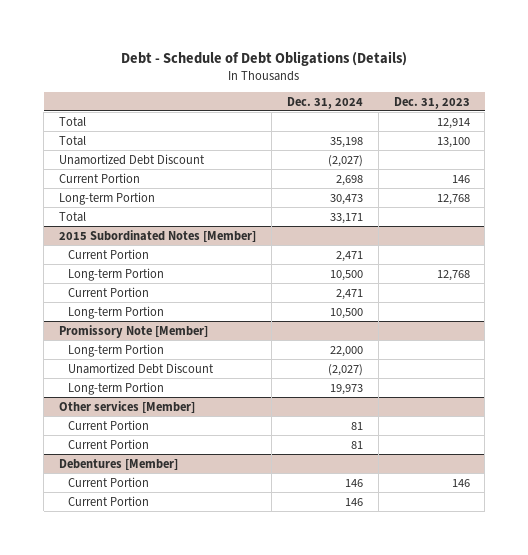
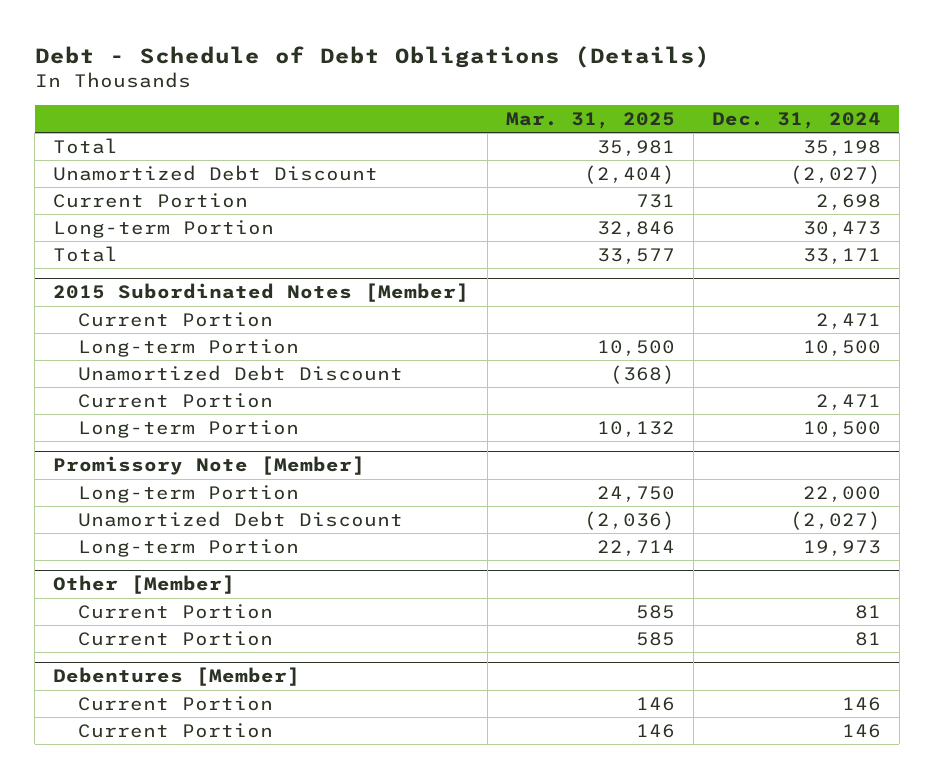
[393,96,470,109] Dec. 31, 2023 -> none
none -> [506,111,676,129] Mar. 31, 2025
[58,116,86,127] Total -> none
none -> [78,364,404,381] Unamortized Debt Discount
[58,400,195,413] Other services [Member] -> [53,575,236,595] Other [Member]

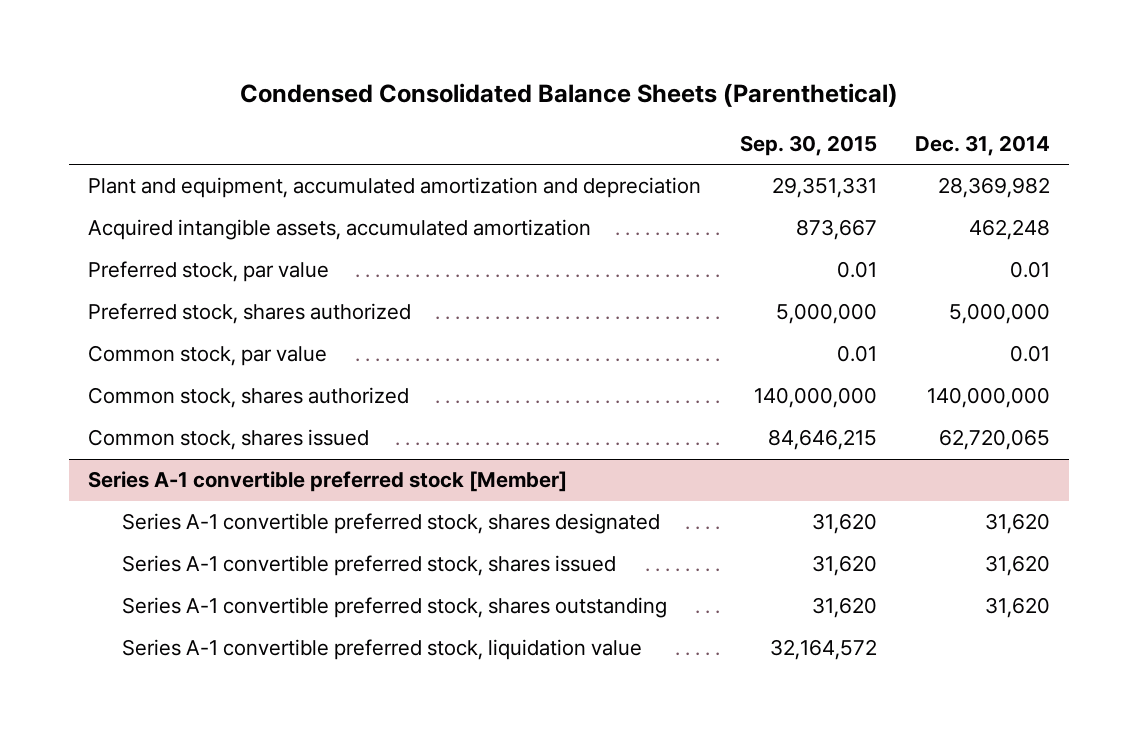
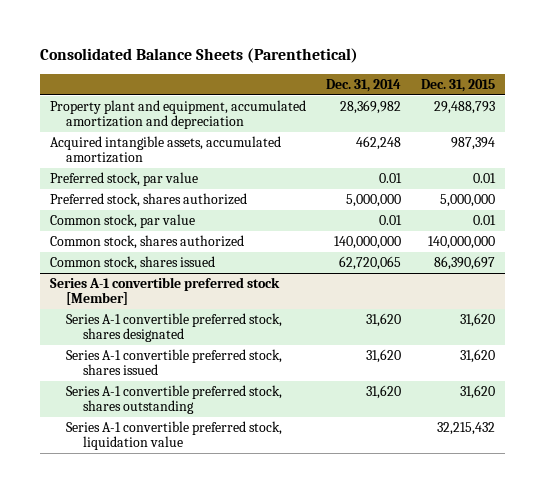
[240,82,899,107] Condensed Consolidated Balance Sheets (Parenthetical) -> [39,48,358,64] Consolidated Balance Sheets (Parenthetical)
[739,135,877,157] Sep. 30, 2015 -> none
none -> [420,78,495,92] Dec. 31, 2015
[88,177,702,199] Plant and equipment, accumulated amortization and depreciation -> [49,100,306,130] Property plant and equipment, accumulated amortization and depreciation

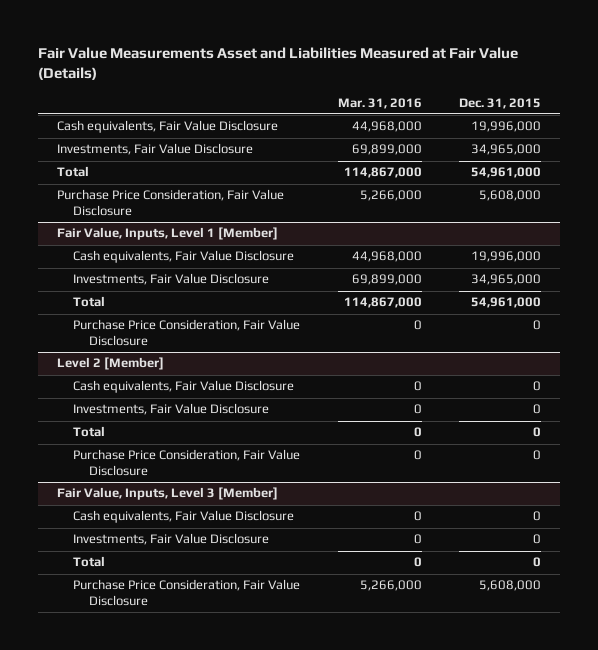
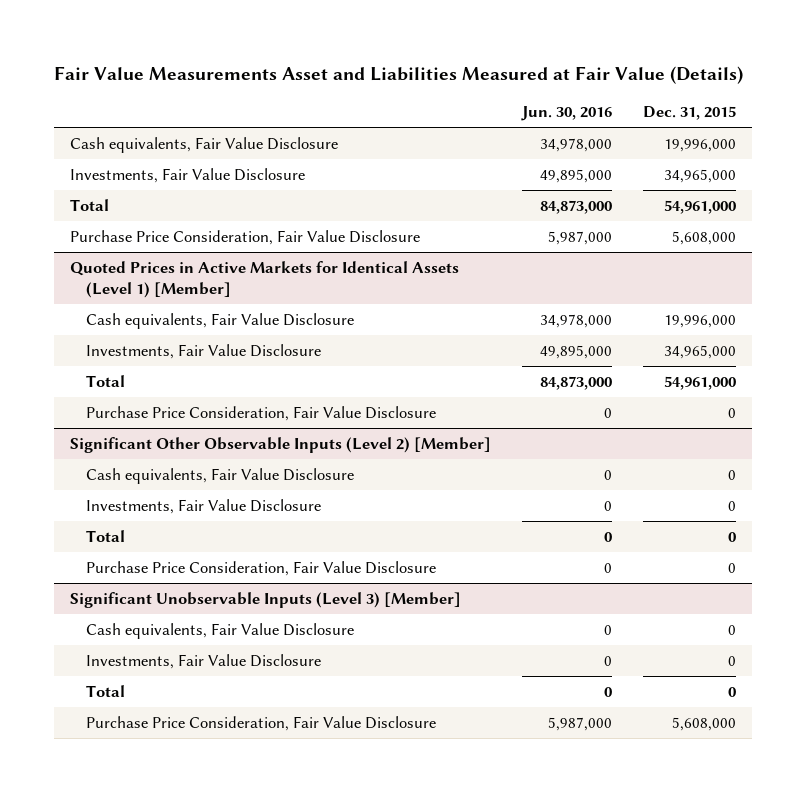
[337,97,422,109] Mar. 31, 2016 -> none
none -> [521,106,613,122] Jun. 30, 2016
[57,227,279,241] Fair Value, Inputs, Level 1 [Member] -> [69,260,459,298] Quoted Prices in Active Markets for Identical Assets (Level 1) [Member]
[57,357,165,371] Level 2 [Member] -> [69,436,491,453] Significant Other Observable Inputs (Level 2) [Member]
[57,487,279,501] Fair Value, Inputs, Level 3 [Member] -> [69,591,461,608] Significant Unobservable Inputs (Level 3) [Member]

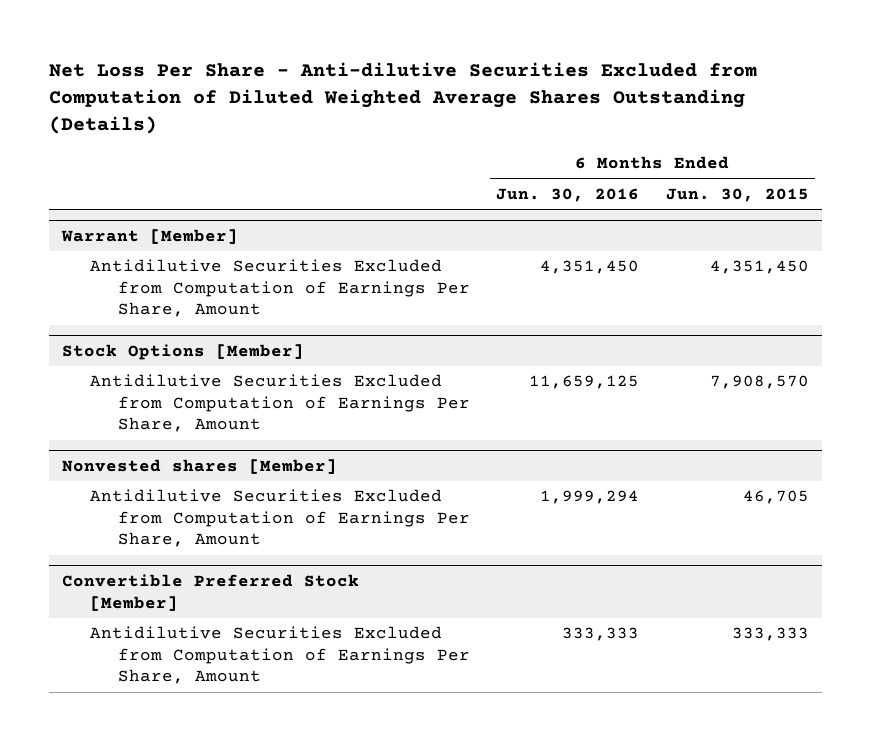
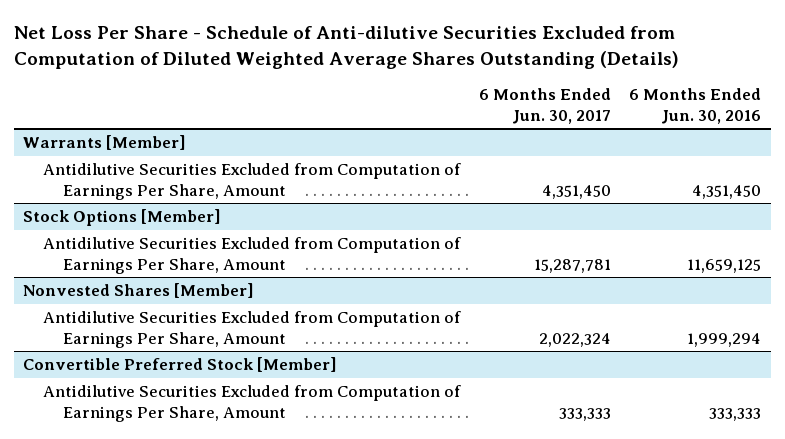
[48,61,757,135] Net Loss Per Share - Anti-dilutive Securities Excluded from Computation of Diluted Weighted Average Shares Outstanding (Details) -> [13,26,679,69] Net Loss Per Share - Schedule of Anti-dilutive Securities Excluded from Computation of Diluted Weighted Average Shares Outstanding (Details)
[665,188,809,203] Jun. 30, 2015 -> none
none -> [478,87,611,124] 6 Months Ended Jun. 30, 2017
[60,229,238,245] Warrant [Member] -> [23,134,187,150] Warrants [Member]
[61,459,337,475] Nonvested shares [Member] -> [23,282,255,298] Nonvested Shares [Member]

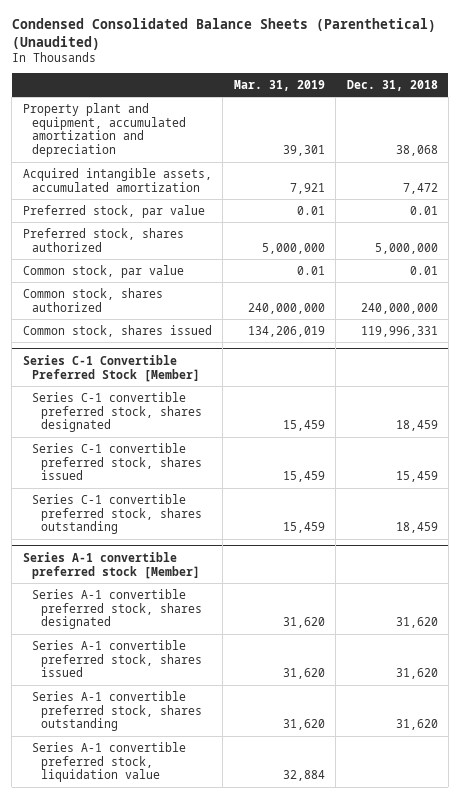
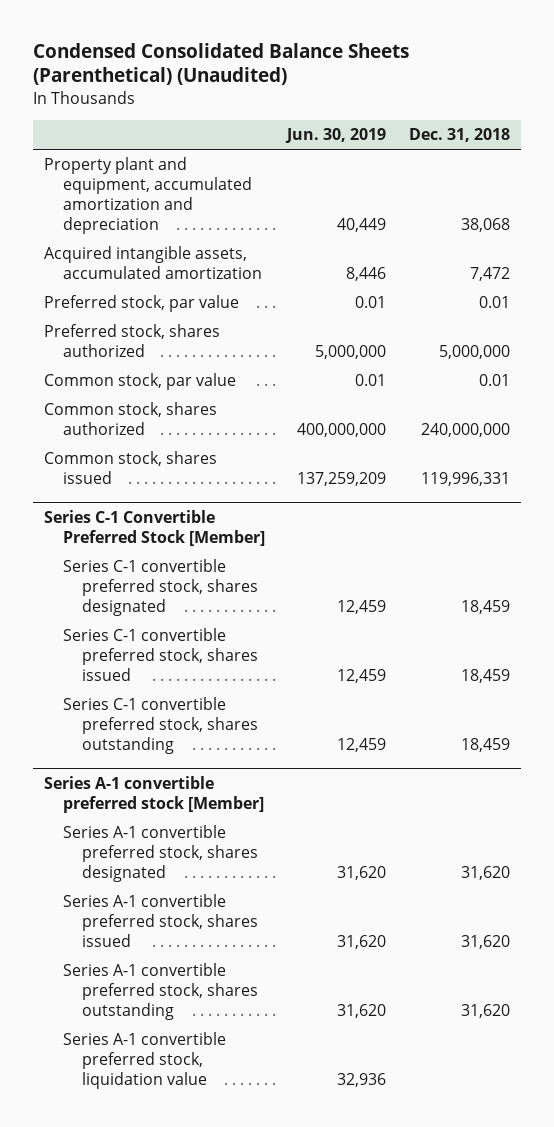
[233,79,325,91] Mar. 31, 2019 -> none
none -> [285,128,387,144] Jun. 30, 2019
[395,471,438,483] 15,459 -> [460,669,510,684] 18,459

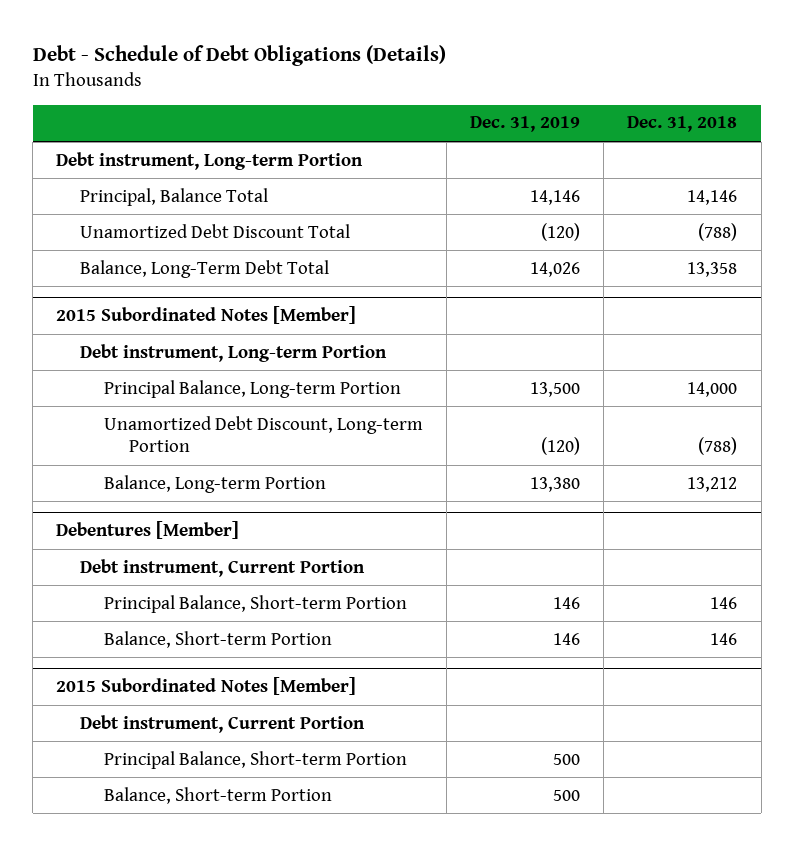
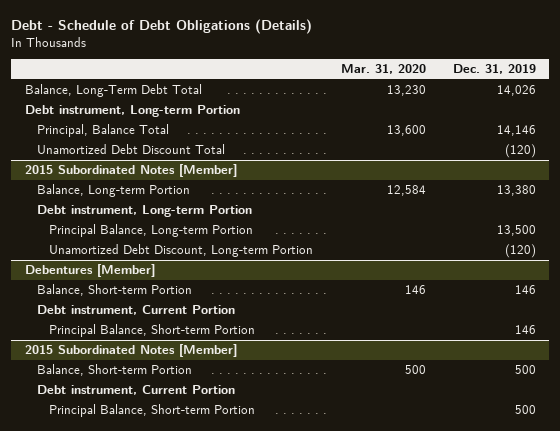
[627,116,738,133] Dec. 31, 2018 -> none
none -> [340,64,426,75] Mar. 31, 2020
[80,259,330,278] Balance, Long-Term Debt Total -> [24,84,202,98] Balance, Long-Term Debt Total
[104,474,327,493] Balance, Long-term Portion -> [36,184,190,198] Balance, Long-term Portion
[104,630,333,648] Balance, Short-term Portion -> [36,284,192,297] Balance, Short-term Portion
[104,786,333,804] Balance, Short-term Portion -> [36,364,192,377] Balance, Short-term Portion

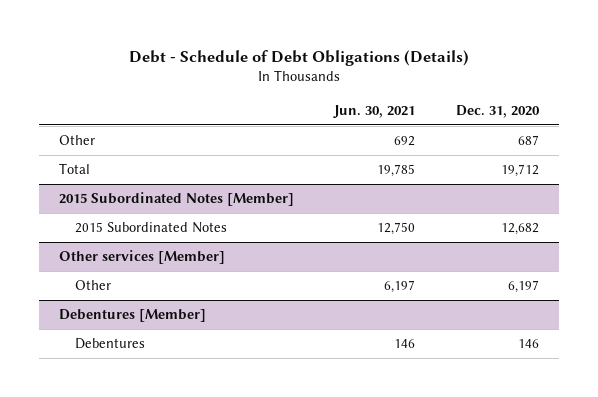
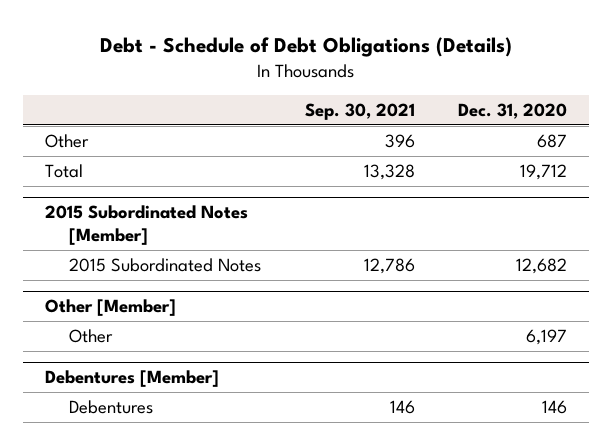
[333,105,416,119] Jun. 30, 2021 -> none
none -> [304,102,415,120] Sep. 30, 2021
[59,250,226,265] Other services [Member] -> [45,299,177,317] Other [Member]

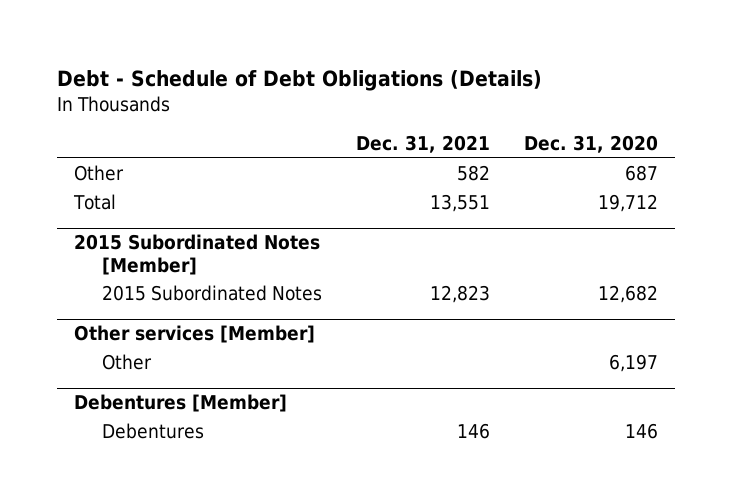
[304,102,415,120] Sep. 30, 2021 -> none
none -> [356,135,491,154] Dec. 31, 2021
[45,299,177,317] Other [Member] -> [74,325,316,344] Other services [Member]

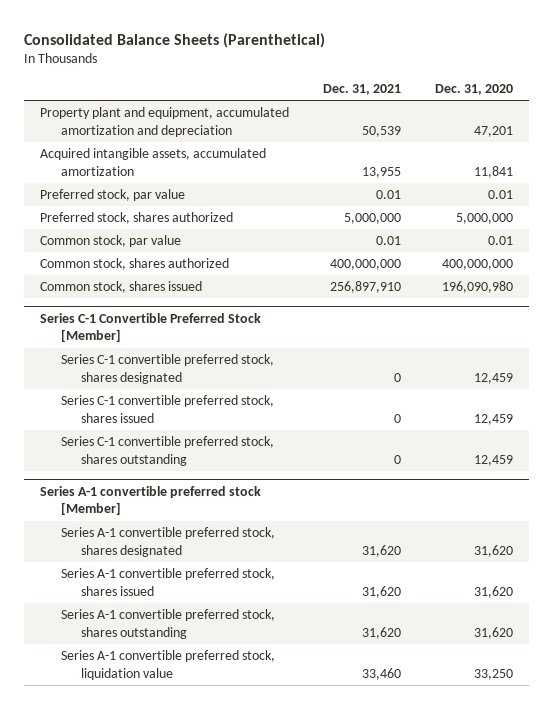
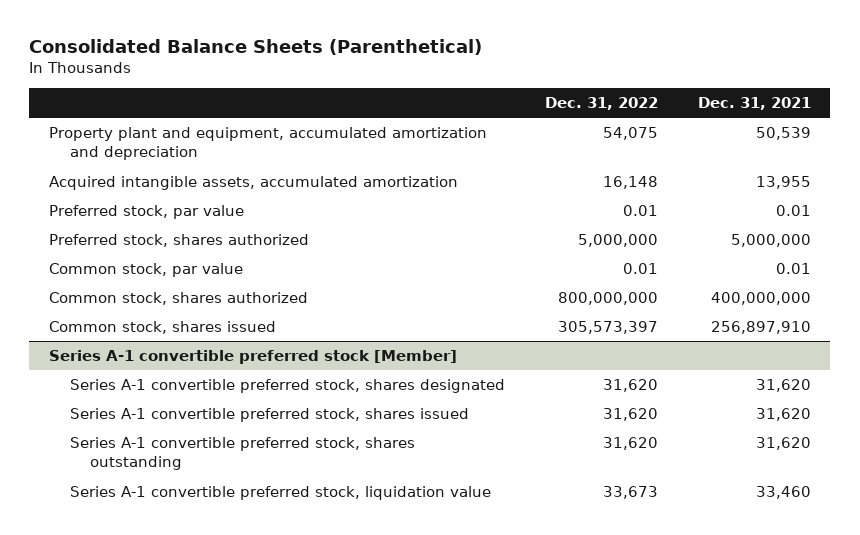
[434,83,513,95] Dec. 31, 2020 -> none
none -> [544,97,658,111] Dec. 31, 2022
[40,312,262,343] Series C-1 Convertible Preferred Stock [Member] -> none
[60,354,274,384] Series C-1 convertible preferred stock, shares designated -> none
[60,395,274,423] Series C-1 convertible preferred stock, shares issued -> none
[60,436,274,466] Series C-1 convertible preferred stock, shares outstanding -> none

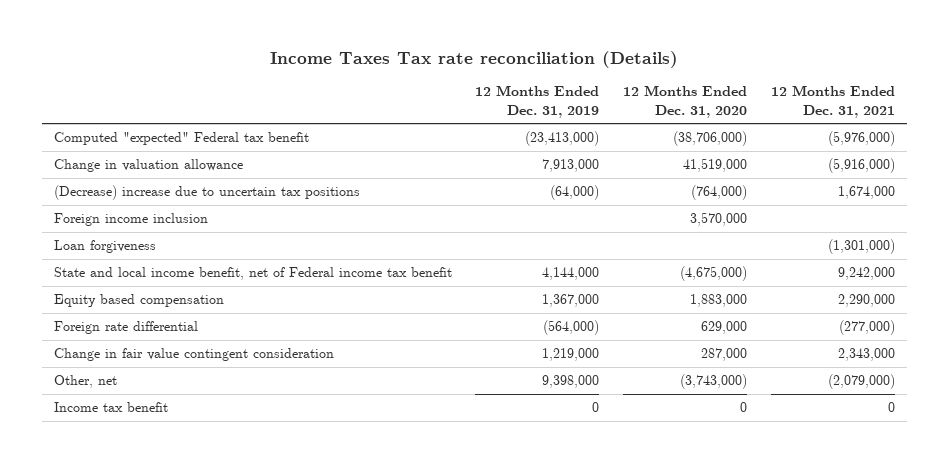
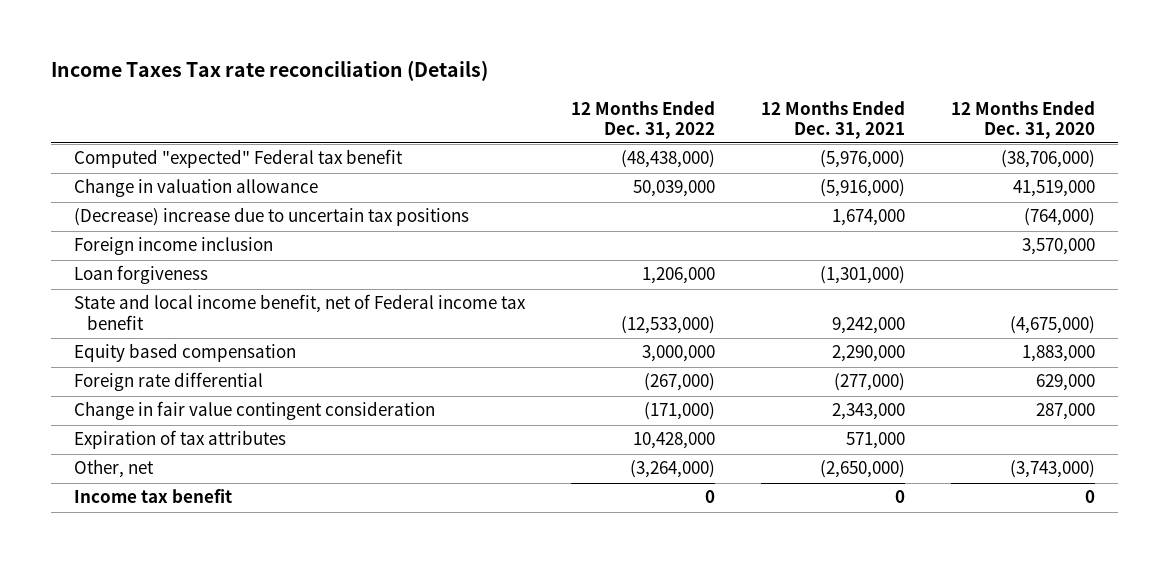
[475,85,600,118] 12 Months Ended Dec. 31, 2019 -> none
none -> [571,100,716,139] 12 Months Ended Dec. 31, 2022
none -> [73,430,286,450] Expiration of tax attributes
[828,374,896,390] (2,079,000) -> [820,460,906,479] (2,650,000)

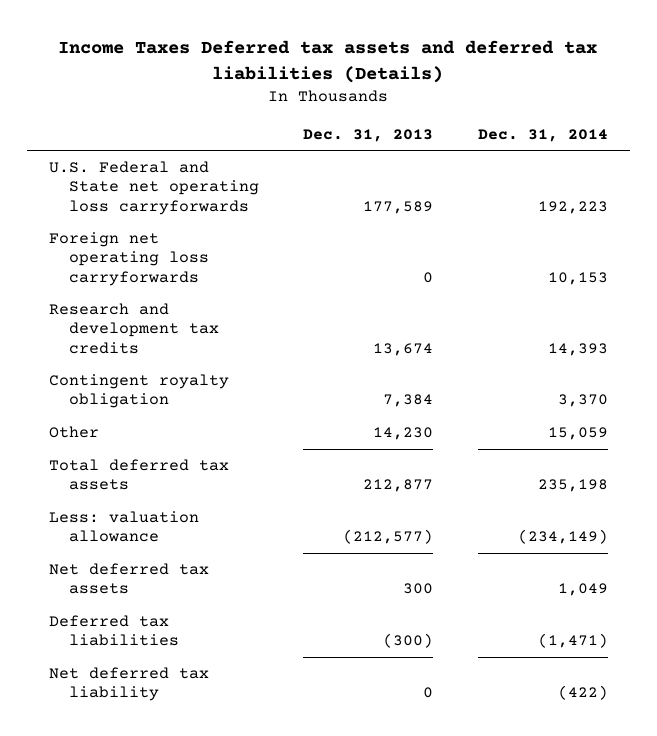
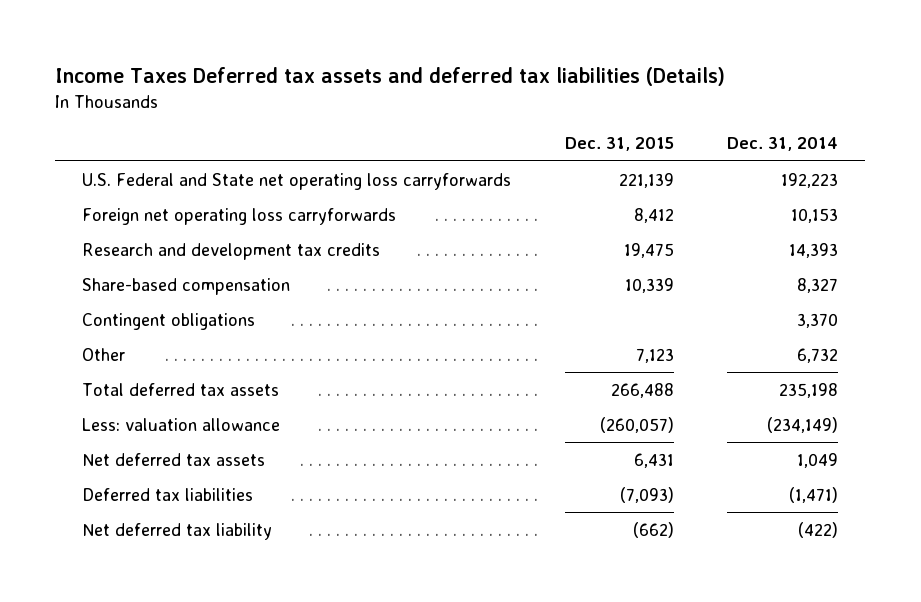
[303,129,434,143] Dec. 31, 2013 -> none
none -> [564,137,674,152] Dec. 31, 2015
none -> [82,277,291,295] Share-based compensation
[49,374,230,409] Contingent royalty obligation -> [82,312,256,330] Contingent obligations
[547,427,608,441] 15,059 -> [797,347,839,363] 6,732

